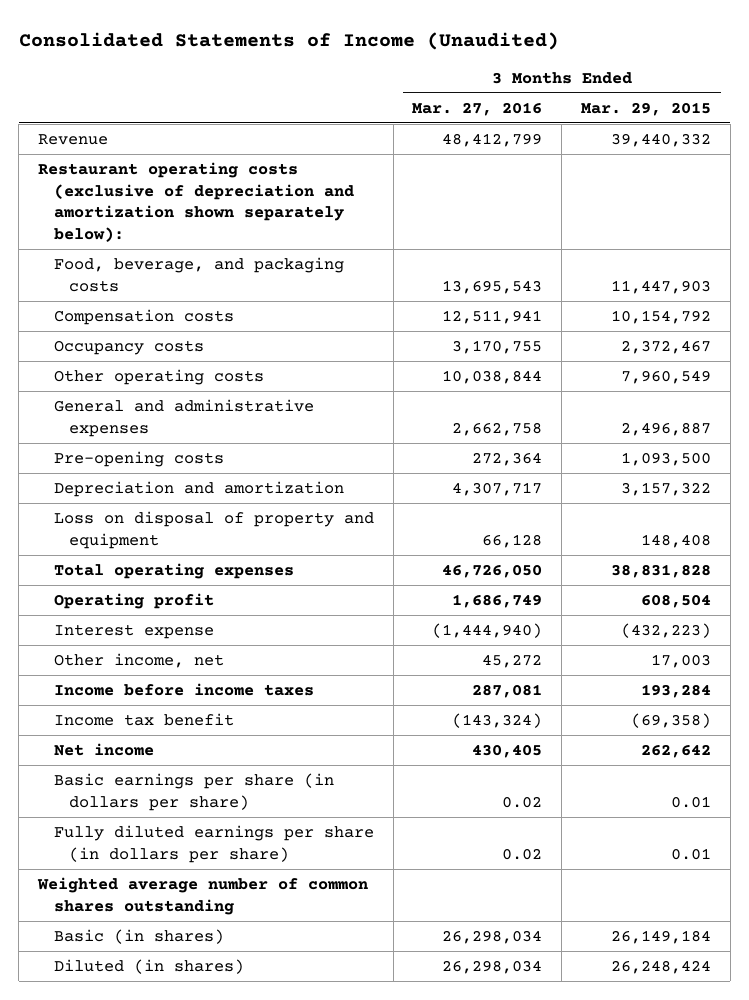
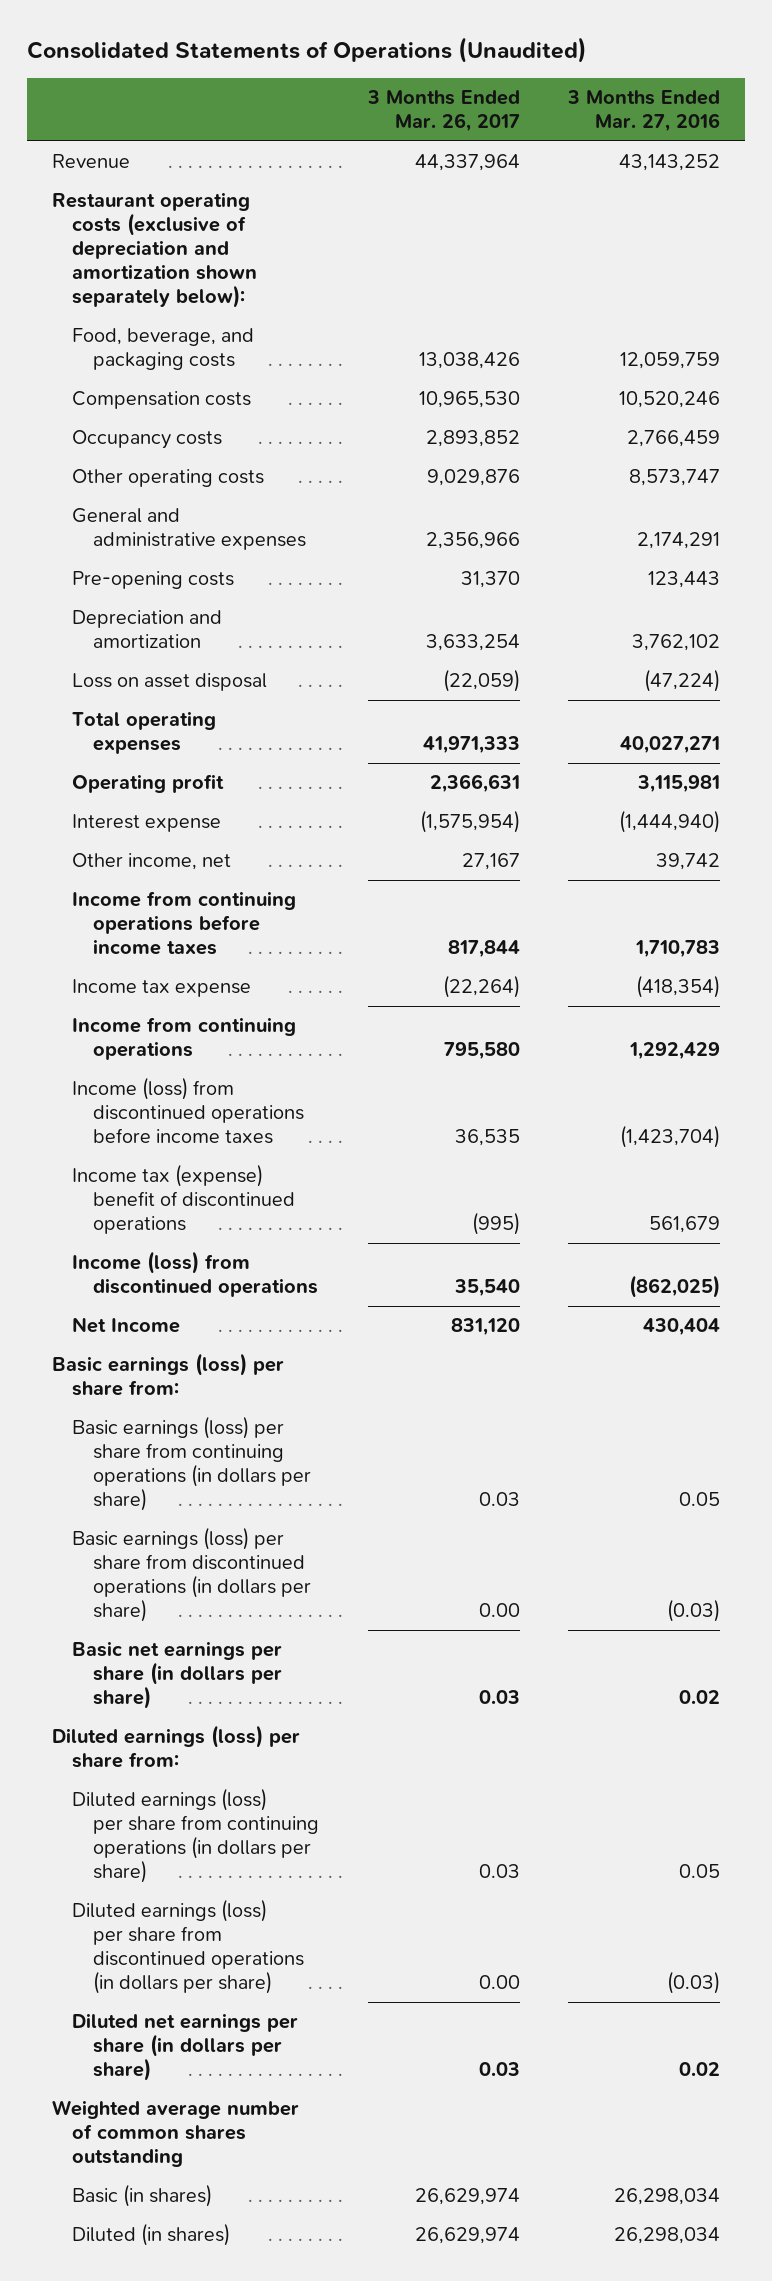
[18,31,559,50] Consolidated Statements of Income (Unaudited) -> [27,36,588,63] Consolidated Statements of Operations (Unaudited)
[581,101,712,116] Mar. 29, 2015 -> none
none -> [366,90,520,132] 3 Months Ended Mar. 26, 2017
[442,132,543,147] 48,412,799 -> [619,154,721,172] 43,143,252
[53,510,374,549] Loss on disposal of property and equipment -> none
[442,279,543,294] 13,695,543 -> [620,352,721,370] 12,059,759
[442,309,543,324] 12,511,941 -> [619,391,721,409] 10,520,246
[452,339,543,354] 3,170,755 -> [627,430,721,448] 2,766,459
[442,369,543,384] 10,038,844 -> [629,469,721,487] 8,573,747
[452,421,543,436] 2,662,758 -> [637,532,721,550] 2,174,291
[472,451,543,466] 272,364 -> [648,571,721,589] 123,443
[452,481,543,496] 4,307,717 -> [632,634,721,652] 3,762,102
none -> [72,673,268,692] Loss on asset disposal
[442,563,543,578] 46,726,050 -> [620,736,721,755] 40,027,271
[452,593,543,608] 1,686,749 -> [637,775,721,794] 3,115,981
[482,653,543,668] 45,272 -> [656,853,721,871] 39,742
[53,682,314,696] Income before income taxes -> [72,891,297,956] Income from continuing operations before income taxes
[472,683,543,698] 287,081 -> [635,940,721,959] 1,710,783
[53,712,234,726] Income tax benefit -> [72,979,252,998] Income tax expense
[452,712,543,728] (143,324) -> [636,975,721,999] (418,354)
none -> [72,1017,297,1061] Income from continuing operations
none -> [72,1077,304,1145] Income (loss) from discontinued operations before income taxes
none -> [72,1164,295,1235] Income tax (expense) benefit of discontinued operations
none -> [72,1251,318,1298] Income (loss) from discontinued operations
[53,742,154,756] Net income -> [72,1317,181,1334] Net Income
[472,743,543,758] 430,405 -> [643,1318,721,1337] 430,404
none -> [51,1353,284,1397] Basic earnings (loss) per share from:
none -> [72,1416,311,1511] Basic earnings (loss) per share from continuing operations (in dollars per share)
none -> [72,1527,311,1622] Basic earnings (loss) per share from discontinued operations (in dollars per share)
[53,772,334,811] Basic earnings per share (in dollars per share) -> [72,1641,283,1710] Basic net earnings per share (in dollars per share)
none -> [51,1725,300,1769] Diluted earnings (loss) per share from:
none -> [72,1788,319,1883] Diluted earnings (loss) per share from continuing operations (in dollars per share)
none -> [72,1899,304,1994] Diluted earnings (loss) per share from discontinued operations (in dollars per share)
[53,824,374,863] Fully diluted earnings per share (in dollars per share) -> [72,2013,299,2082] Diluted net earnings per share (in dollars per share)

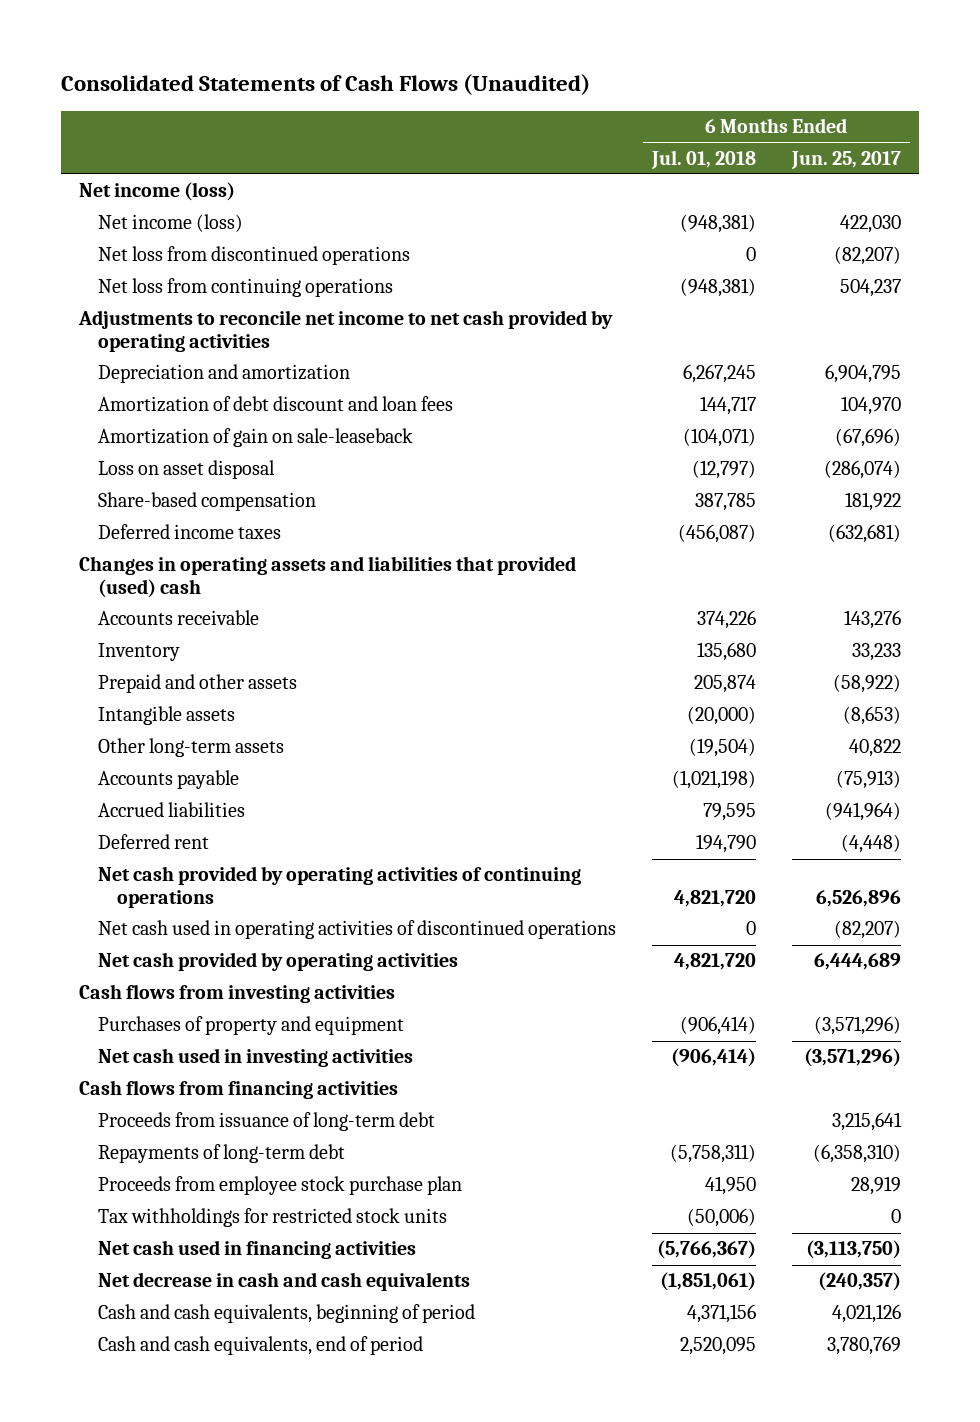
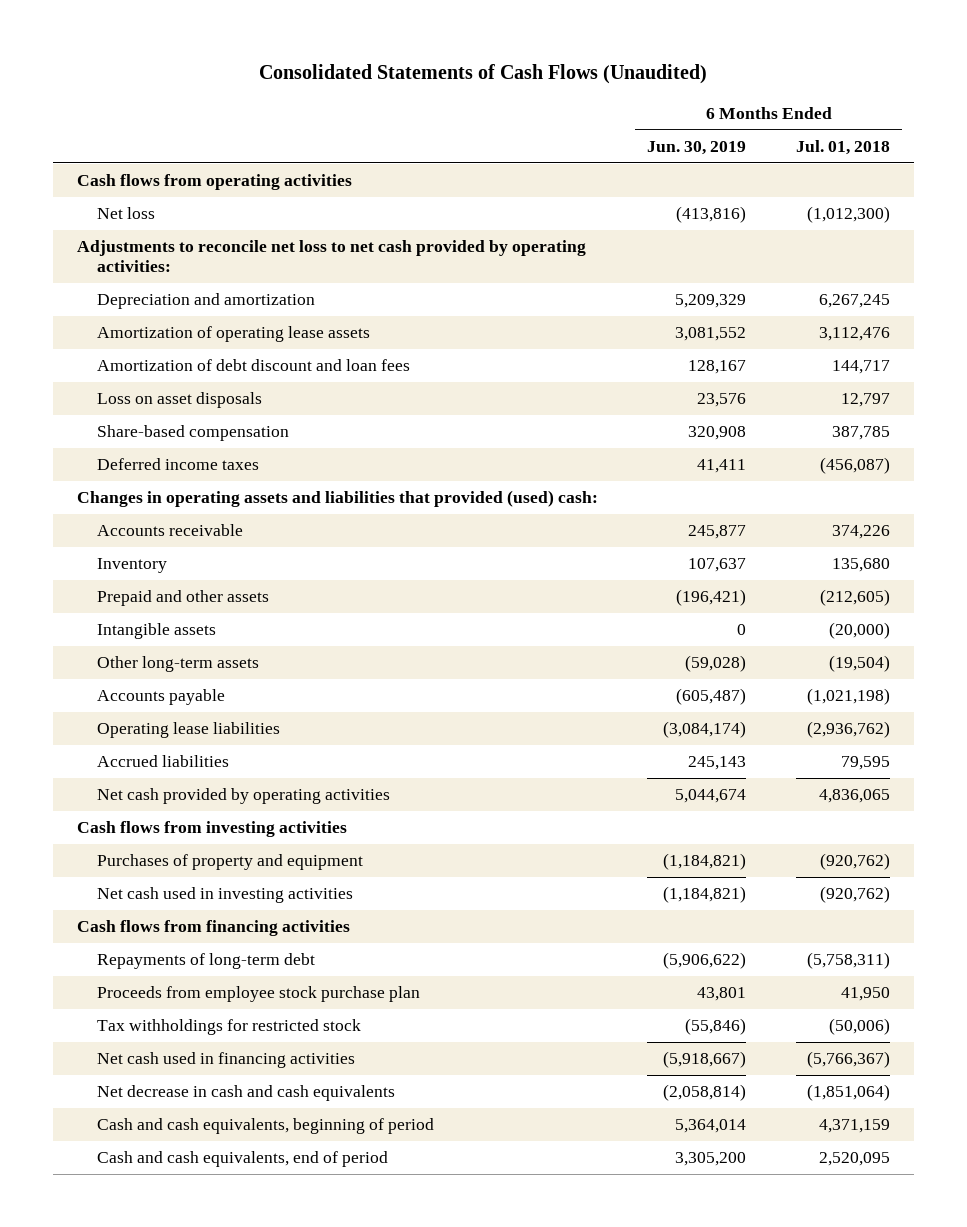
[790,150,901,169] Jun. 25, 2017 -> none
none -> [647,140,747,155] Jun. 30, 2019
[98,246,411,266] Net loss from discontinued operations -> none
[98,278,394,298] Net loss from continuing operations -> none
[78,182,235,202] Net income (loss) -> [77,174,353,191] Cash flows from operating activities
[98,214,244,233] Net income (loss) -> [96,207,155,220] Net loss
[679,214,756,234] (948,381) -> [806,206,890,224] (1,012,300)
[77,310,613,352] Adjustments to reconcile net income to net cash provided by operating activities -> [77,240,587,273] Adjustments to reconcile net loss to net cash provided by operating activities:
none -> [96,326,370,343] Amortization of operating lease assets
[98,428,414,448] Amortization of gain on sale-leaseback -> none
[98,460,276,480] Loss on asset disposal -> [96,392,262,409] Loss on asset disposals
[691,460,756,480] (12,797) -> [840,393,890,408] 12,797
[78,556,576,598] Changes in operating assets and liabilities that provided (used) cash -> [77,490,599,508] Changes in operating assets and liabilities that provided (used) cash:
[693,675,756,694] 205,874 -> [819,589,890,607] (212,605)
none -> [96,722,280,739] Operating lease liabilities
[98,834,210,850] Deferred rent -> none
[98,866,582,908] Net cash provided by operating activities of continuing operations -> none
[98,920,617,940] Net cash used in operating activities of discontinued operations -> none
[673,953,756,971] 4,821,720 -> [818,789,890,804] 4,836,065
[679,1016,756,1036] (906,414) -> [819,853,890,871] (920,762)
[670,1048,756,1068] (906,414) -> [819,886,890,904] (920,762)
[98,1112,436,1132] Proceeds from issuance of long-term debt -> none
[98,1208,448,1228] Tax withholdings for restricted stock units -> [96,1019,361,1036] Tax withholdings for restricted stock
[659,1272,756,1292] (1,851,061) -> [806,1084,890,1102] (1,851,064)
[686,1304,756,1324] 4,371,156 -> [818,1119,890,1134] 4,371,159

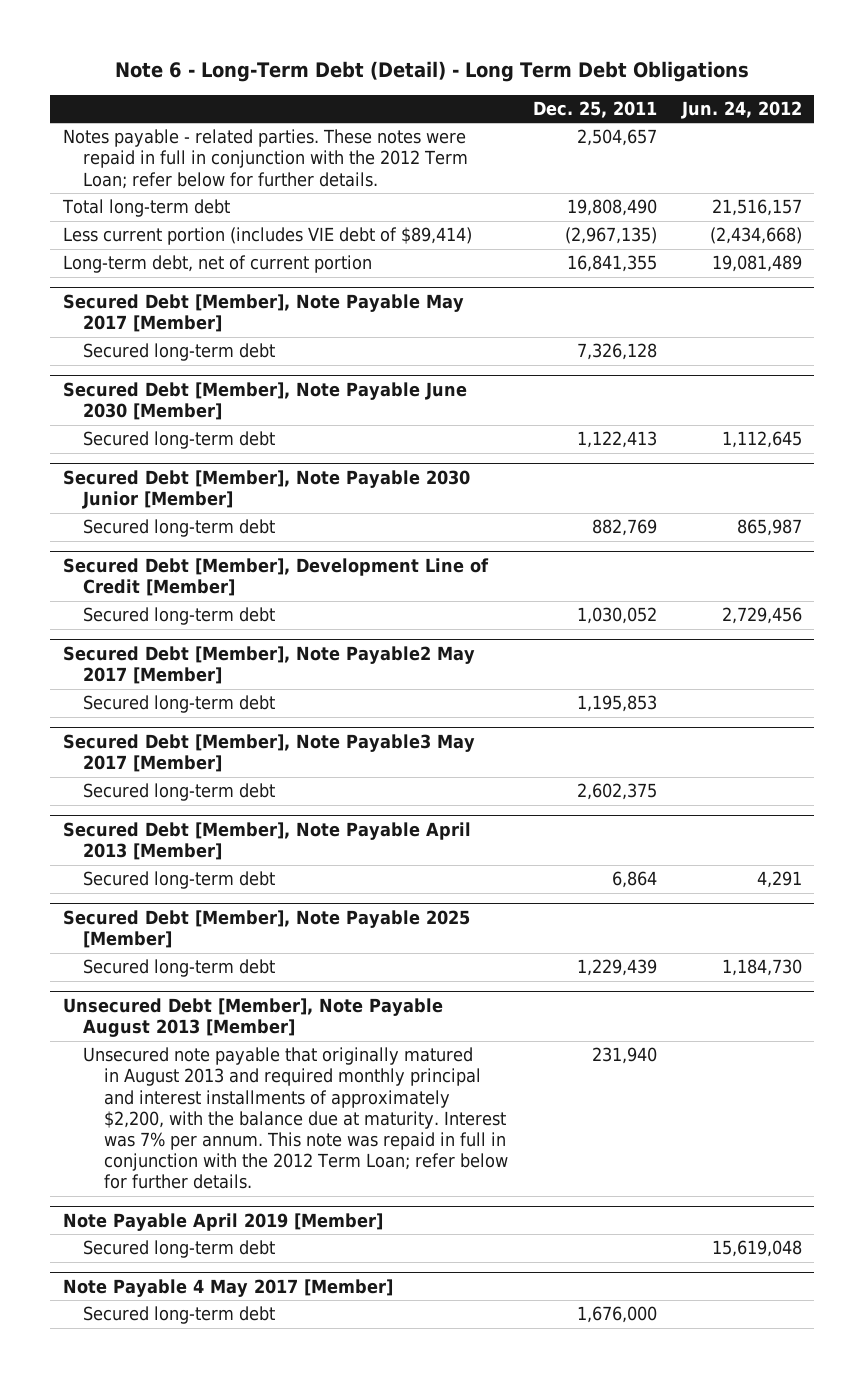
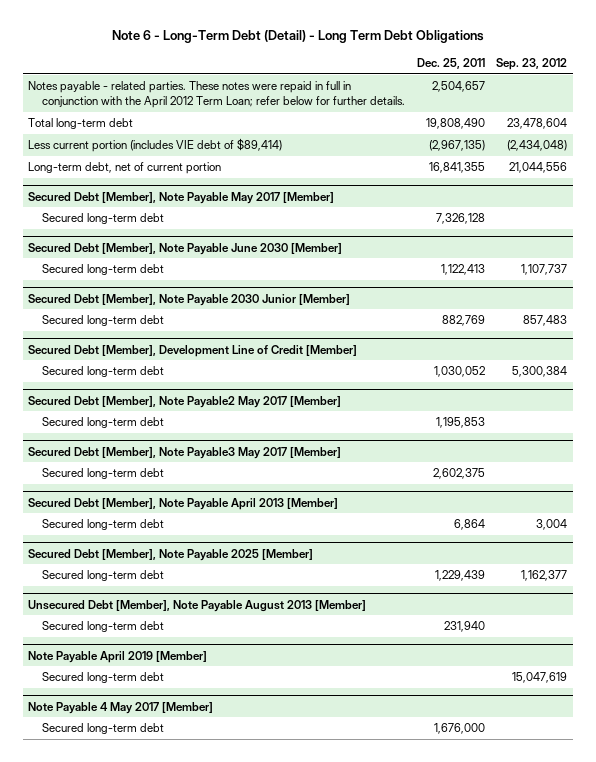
[680,100,802,119] Jun. 24, 2012 -> none
none -> [496,57,568,70] Sep. 23, 2012
[63,129,469,189] Notes payable - related parties. These notes were repaid in full in conjunction with the 2012 Term Loan; refer below for further details. -> [28,81,406,108] Notes payable - related parties. These notes were repaid in full in conjunction with the April 2012 Term Loan; refer below for further details.
[83,1047,508,1190] Unsecured note payable that originally matured in August 2013 and required monthly principal and interest installments of approximately $2,200, with the balance due at maturity. Interest was 7% per annum. This note was repaid in full in conjunction with the 2012 Term Loan; refer below for further details. -> [42,621,165,633] Secured long-term debt

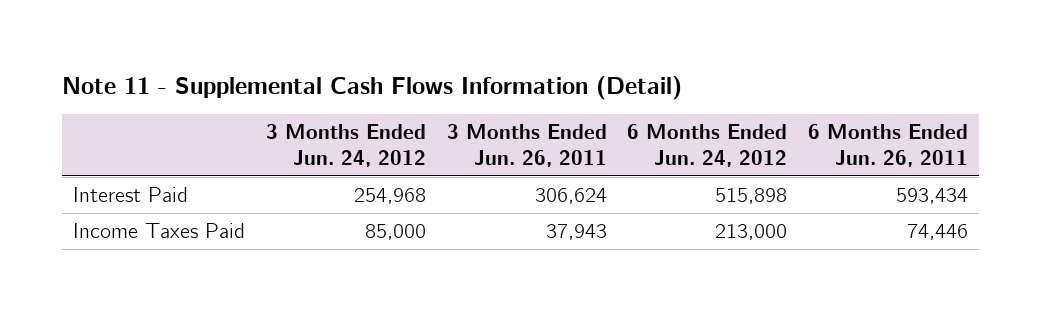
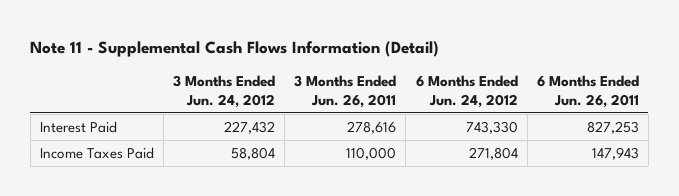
[353,187,426,204] 254,968 -> [224,120,276,134] 227,432
[534,187,607,204] 306,624 -> [347,120,397,134] 278,616
[715,187,788,204] 515,898 -> [465,120,518,134] 743,330
[896,187,969,204] 593,434 -> [586,120,639,134] 827,253
[364,223,426,240] 85,000 -> [231,146,276,160] 58,804
[545,223,607,240] 37,943 -> [346,146,397,160] 110,000
[715,223,788,240] 213,000 -> [468,146,518,160] 271,804
[907,223,969,240] 74,446 -> [591,146,639,160] 147,943

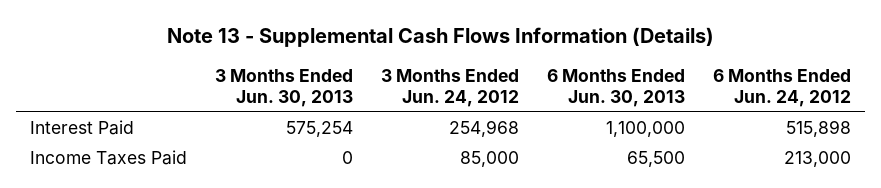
[30,41,440,58] Note 11 - Supplemental Cash Flows Information (Detail) -> [166,27,714,48] Note 13 - Supplemental Cash Flows Information (Details)
[294,75,397,108] 3 Months Ended Jun. 26, 2011 -> none
[536,75,639,108] 6 Months Ended Jun. 26, 2011 -> none
none -> [215,69,354,107] 3 Months Ended Jun. 30, 2013
none -> [547,69,686,107] 6 Months Ended Jun. 30, 2013
[224,120,276,134] 227,432 -> [449,119,520,137] 254,968
[465,120,518,134] 743,330 -> [785,119,851,137] 515,898
[231,146,276,160] 58,804 -> [460,150,520,167] 85,000
[468,146,518,160] 271,804 -> [783,150,851,167] 213,000

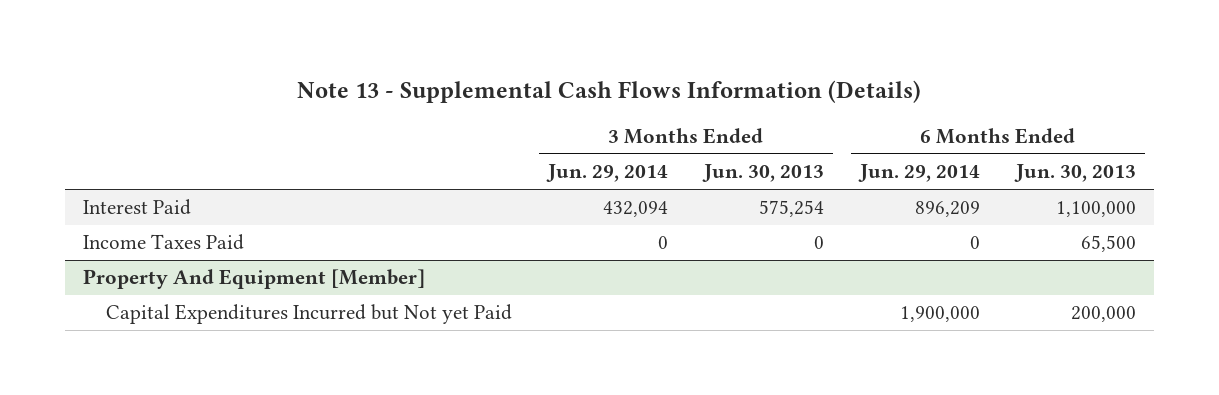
[381,69,520,107] 3 Months Ended Jun. 24, 2012 -> none
[712,69,851,107] 6 Months Ended Jun. 24, 2012 -> none
none -> [545,164,668,183] Jun. 29, 2014
none -> [857,164,980,183] Jun. 29, 2014
none -> [83,269,426,290] Property And Equipment [Member]
none -> [105,304,512,325] Capital Expenditures Incurred but Not yet Paid

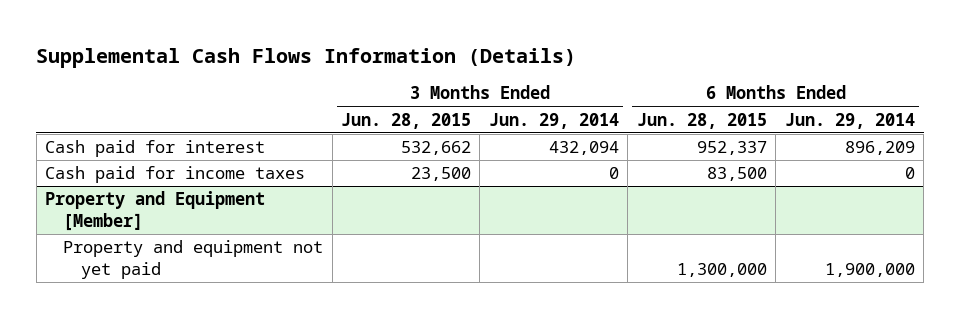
[297,79,922,103] Note 13 - Supplemental Cash Flows Information (Details) -> [36,47,577,68] Supplemental Cash Flows Information (Details)
[701,164,824,183] Jun. 30, 2013 -> none
[1013,164,1136,183] Jun. 30, 2013 -> none
none -> [340,112,471,129] Jun. 28, 2015
none -> [636,112,767,129] Jun. 28, 2015
[83,199,192,216] Interest Paid -> [45,140,266,158] Cash paid for interest
[83,234,245,251] Income Taxes Paid -> [45,166,306,184] Cash paid for income taxes
[83,269,426,290] Property And Equipment [Member] -> [45,191,266,231] Property and Equipment [Member]
[105,304,512,325] Capital Expenditures Incurred but Not yet Paid -> [63,240,324,279] Property and equipment not yet paid

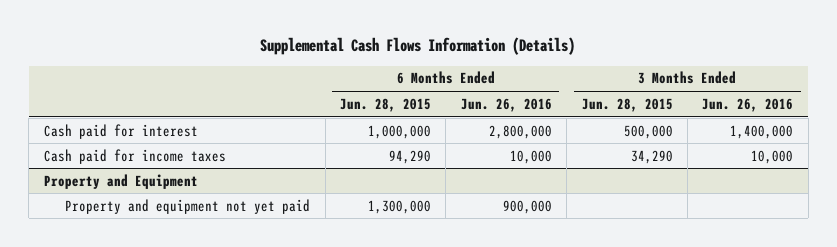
[488,112,619,129] Jun. 29, 2014 -> none
[784,112,915,129] Jun. 29, 2014 -> none
none -> [460,97,552,112] Jun. 26, 2016
none -> [702,97,794,112] Jun. 26, 2016
[400,141,471,156] 532,662 -> [623,124,673,139] 500,000
[696,141,767,156] 952,337 -> [367,124,431,139] 1,000,000
[410,167,471,182] 23,500 -> [630,149,673,164] 34,290
[706,167,767,182] 83,500 -> [388,149,431,164] 94,290
[45,191,266,231] Property and Equipment [Member] -> [43,173,198,189] Property and Equipment

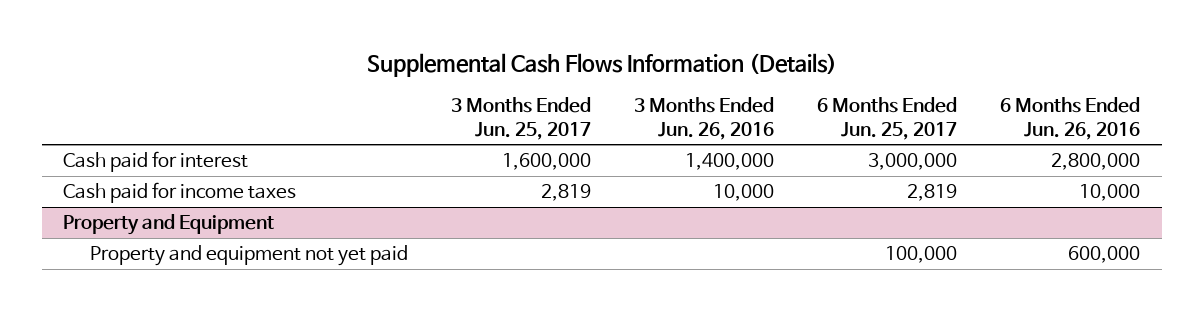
[339,97,431,112] Jun. 28, 2015 -> none
[581,97,673,112] Jun. 28, 2015 -> none
none -> [450,97,591,140] 3 Months Ended Jun. 25, 2017
none -> [817,97,958,140] 6 Months Ended Jun. 25, 2017
[502,199,552,214] 900,000 -> [1068,246,1141,264] 600,000

